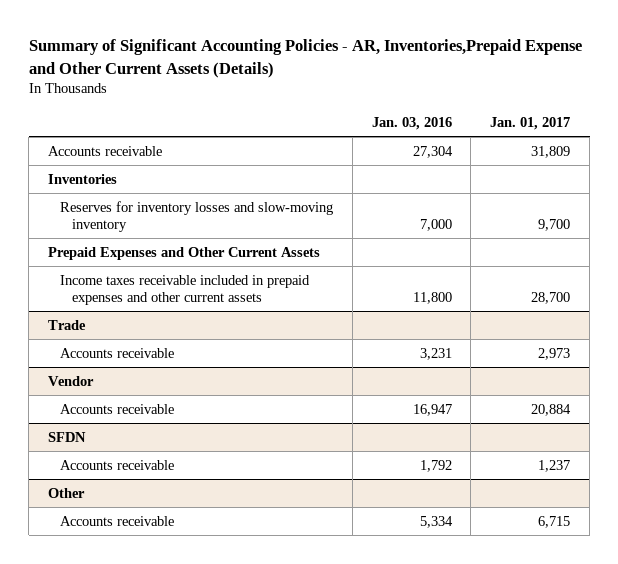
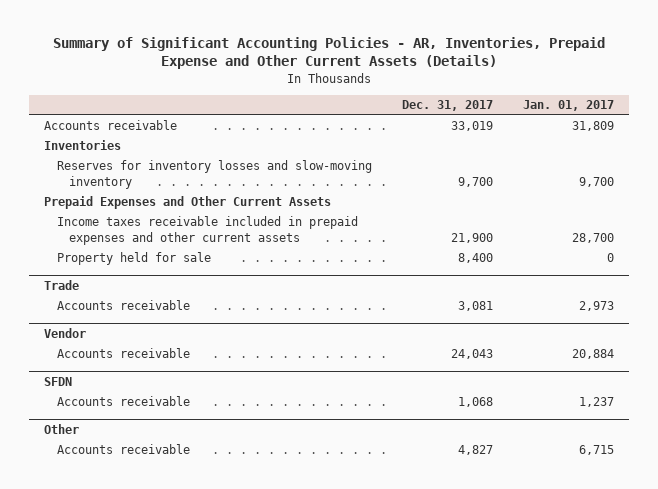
[28,39,582,78] Summary of Significant Accounting Policies - AR, Inventories,Prepaid Expense and Other Current Assets (Details) -> [52,36,605,70] Summary of Significant Accounting Policies - AR, Inventories, Prepaid Expense and Other Current Assets (Details)
[371,116,452,130] Jan. 03, 2016 -> none
none -> [401,100,493,112] Dec. 31, 2017
none -> [56,252,211,266] Property held for sale

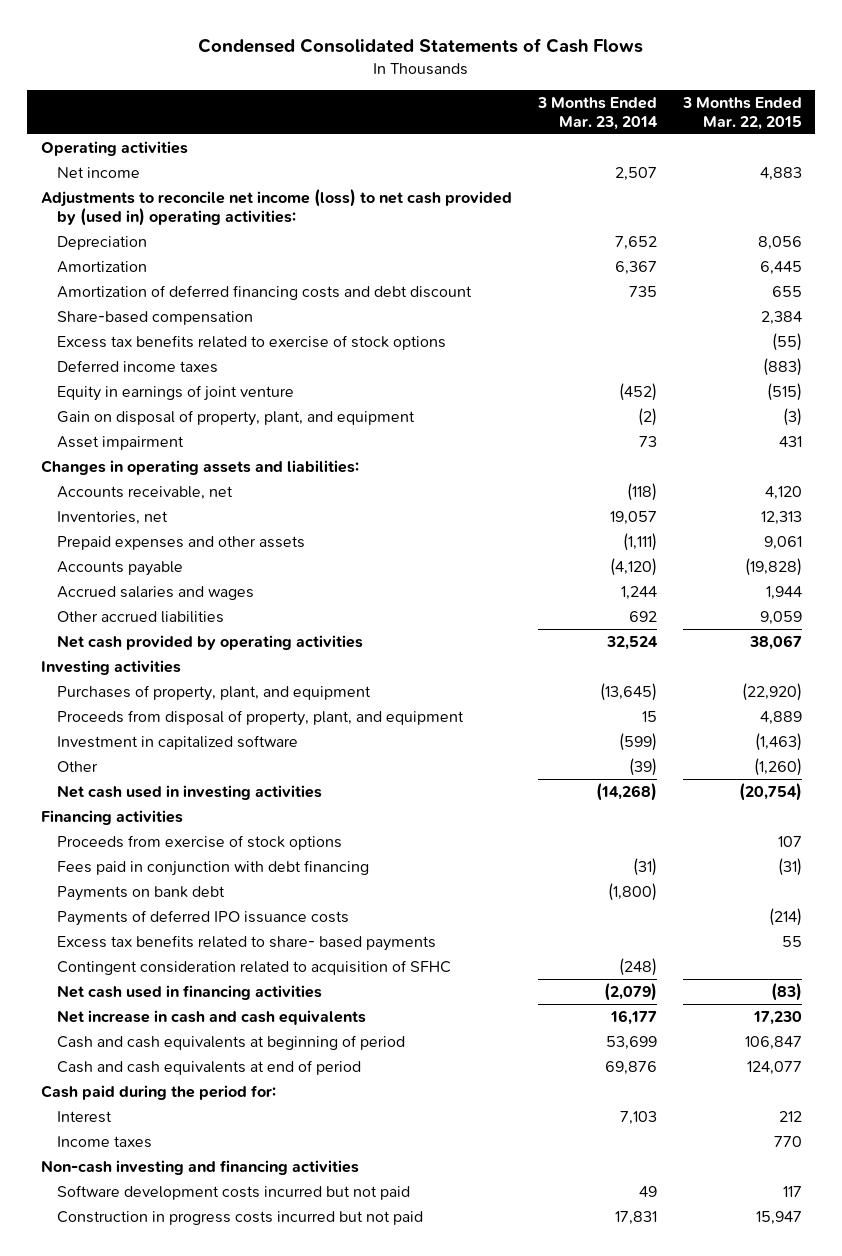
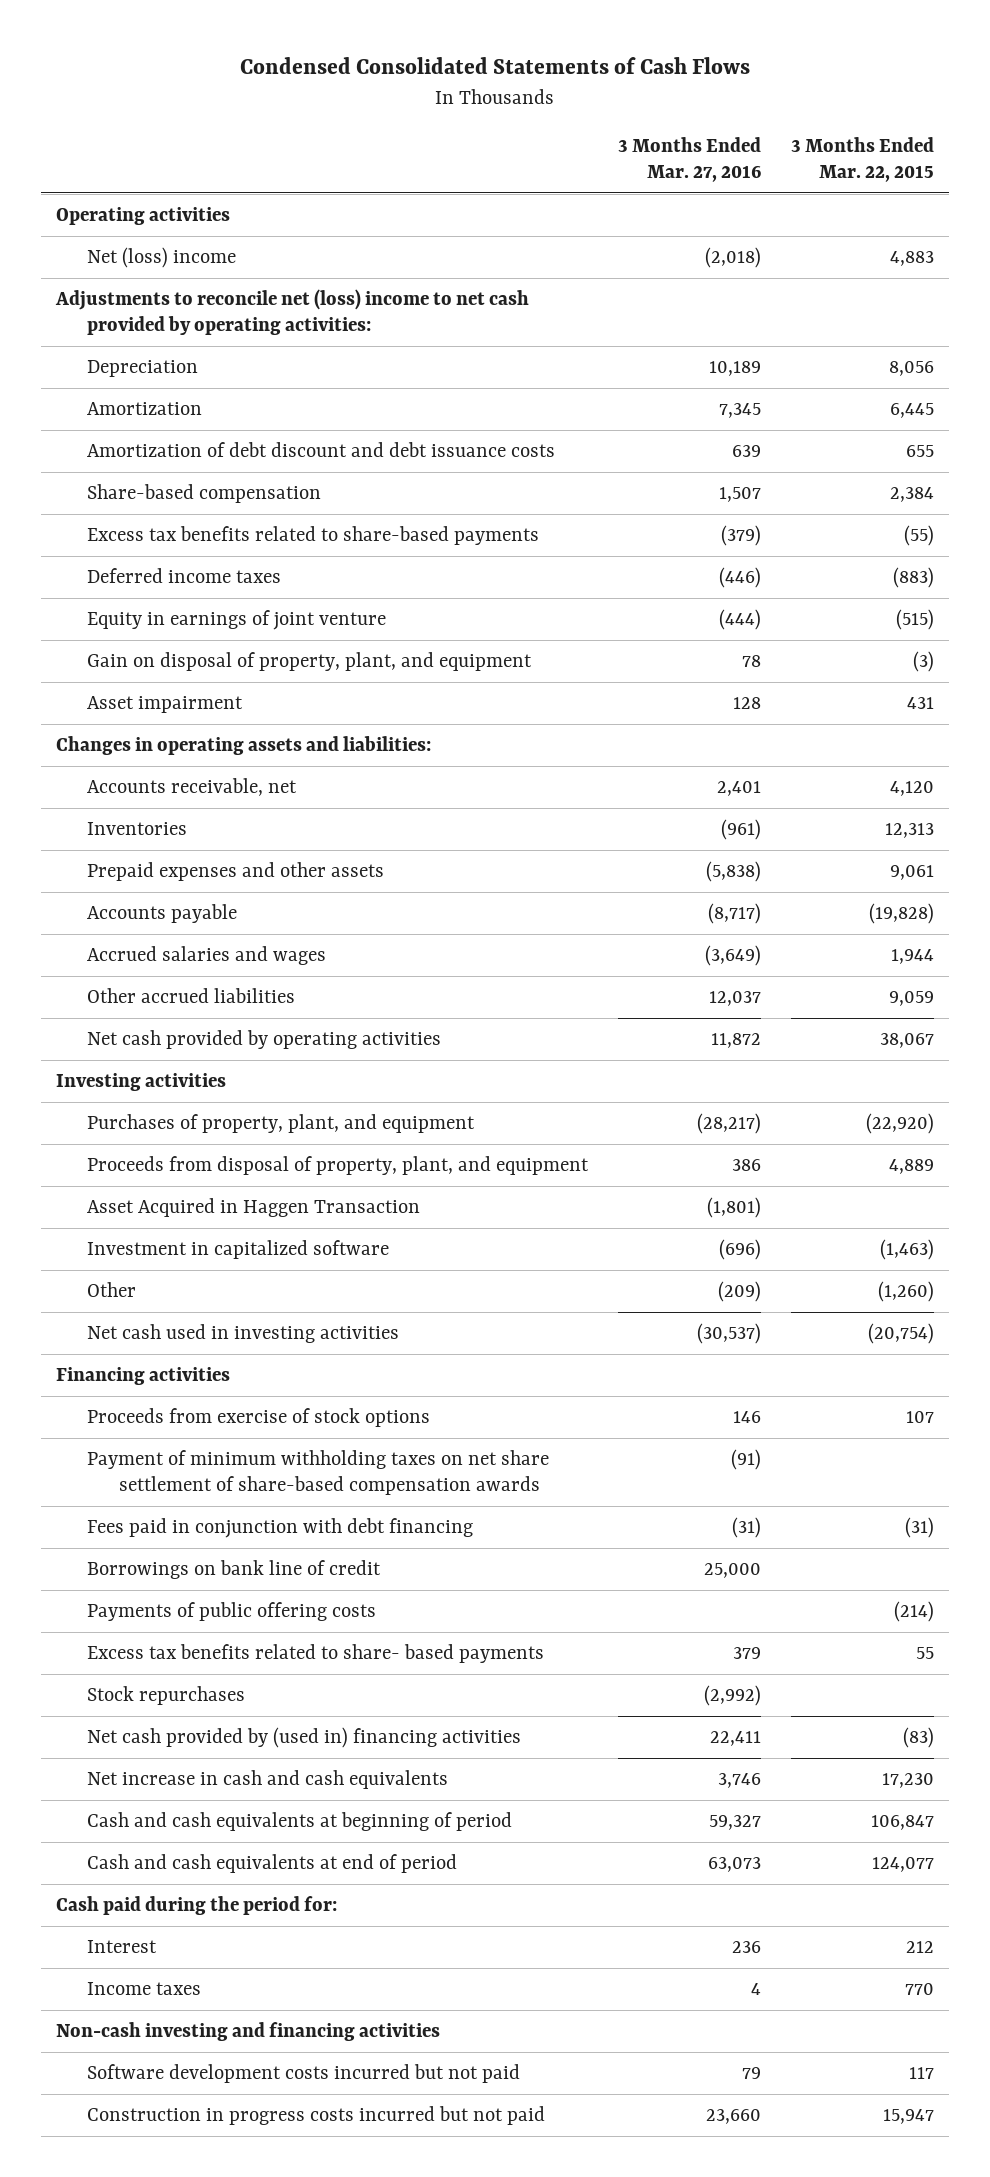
[536,97,658,130] 3 Months Ended Mar. 23, 2014 -> none
none -> [618,137,762,183] 3 Months Ended Mar. 27, 2016
[57,166,141,178] Net income -> [87,247,237,269] Net (loss) income
[40,188,512,226] Adjustments to reconcile net income (loss) to net cash provided by (used in) operating activities: -> [54,289,529,335] Adjustments to reconcile net (loss) income to net cash provided by operating activities:
[57,284,473,300] Amortization of deferred financing costs and debt discount -> [87,442,556,458] Amortization of debt discount and debt issuance costs
[57,334,447,350] Excess tax benefits related to exercise of stock options -> [87,526,540,546] Excess tax benefits related to share-based payments
[57,510,169,525] Inventories, net -> [87,822,188,836] Inventories
none -> [87,1198,421,1218] Asset Acquired in Haggen Transaction
none -> [87,1450,550,1495] Payment of minimum withholding taxes on net share settlement of share-based compensation awards
[57,885,226,901] Payments on bank debt -> none
none -> [87,1560,382,1580] Borrowings on bank line of credit
[57,909,350,926] Payments of deferred IPO issuance costs -> [87,1602,377,1622] Payments of public offering costs
[57,959,452,975] Contingent consideration related to acquisition of SFHC -> none
none -> [87,1686,246,1706] Stock repurchases
[57,984,323,1000] Net cash used in financing activities -> [87,1727,522,1749] Net cash provided by (used in) financing activities

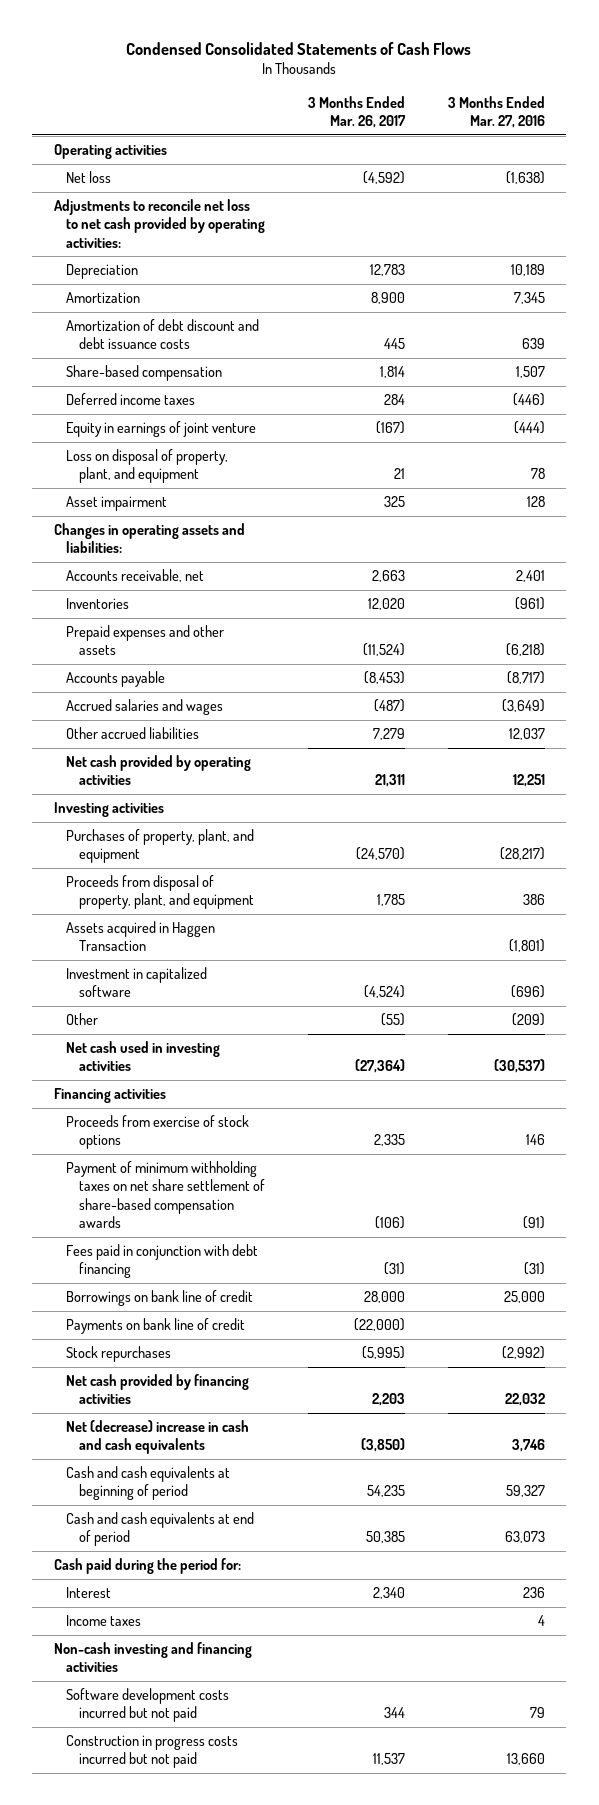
[790,137,934,183] 3 Months Ended Mar. 22, 2015 -> none
none -> [308,95,407,128] 3 Months Ended Mar. 26, 2017
[87,247,237,269] Net (loss) income -> [66,171,112,184] Net loss
[705,247,762,269] (2,018) -> [506,171,546,185] (1,638)
[54,289,529,335] Adjustments to reconcile net (loss) income to net cash provided by operating activities: -> [53,199,266,248] Adjustments to reconcile net loss to net cash provided by operating activities:
[87,526,540,546] Excess tax benefits related to share-based payments -> none
[87,652,533,672] Gain on disposal of property, plant, and equipment -> [66,449,229,484] Loss on disposal of property, plant, and equipment
[706,861,762,883] (5,838) -> [506,643,546,657] (6,218)
[711,1033,762,1049] 11,872 -> [513,774,546,788] 12,251
[87,1198,421,1218] Asset Acquired in Haggen Transaction -> [66,921,216,952] Assets acquired in Haggen Transaction
[87,1602,377,1622] Payments of public offering costs -> none
[87,1644,545,1664] Excess tax benefits related to share- based payments -> none
none -> [66,1318,246,1335] Payments on bank line of credit
[87,1727,522,1749] Net cash provided by (used in) financing activities -> [66,1374,250,1405] Net cash provided by financing activities
[710,1731,762,1747] 22,411 -> [505,1393,546,1407] 22,032
[87,1770,449,1790] Net increase in cash and cash equivalents -> [66,1420,250,1455] Net (decrease) increase in cash and cash equivalents
[706,2109,762,2125] 23,660 -> [507,1753,546,1766] 13,660

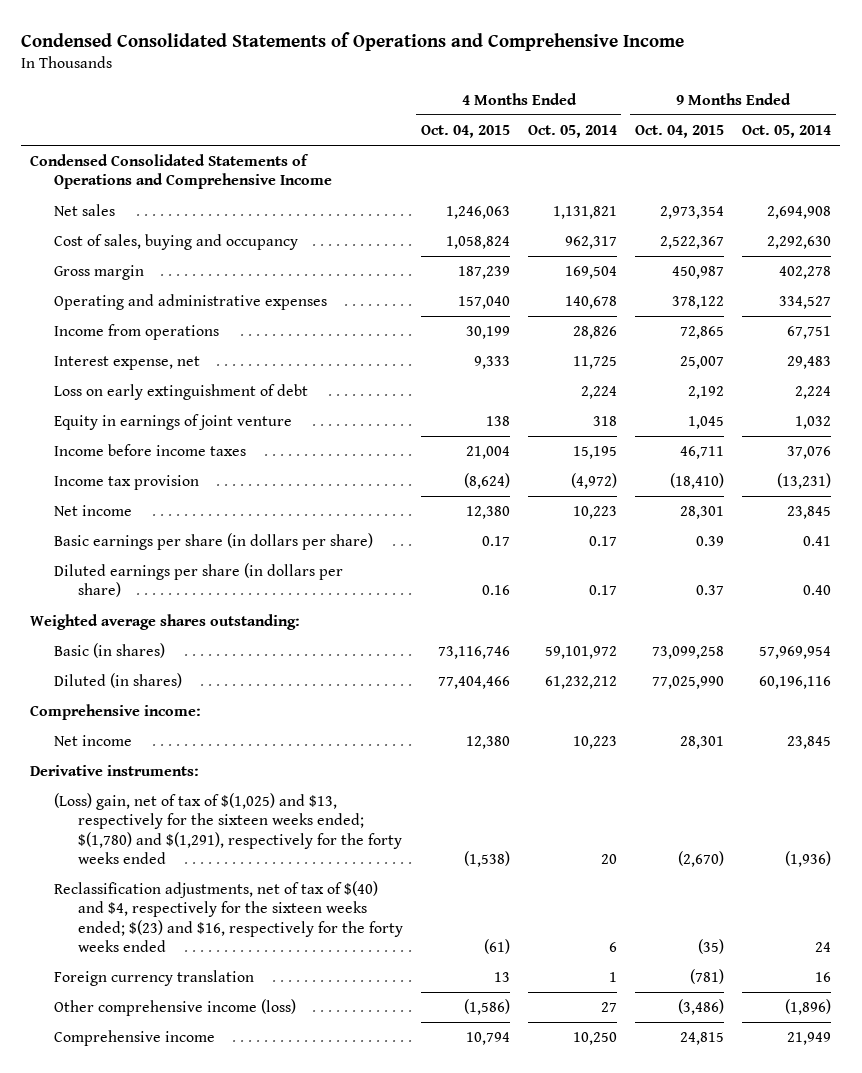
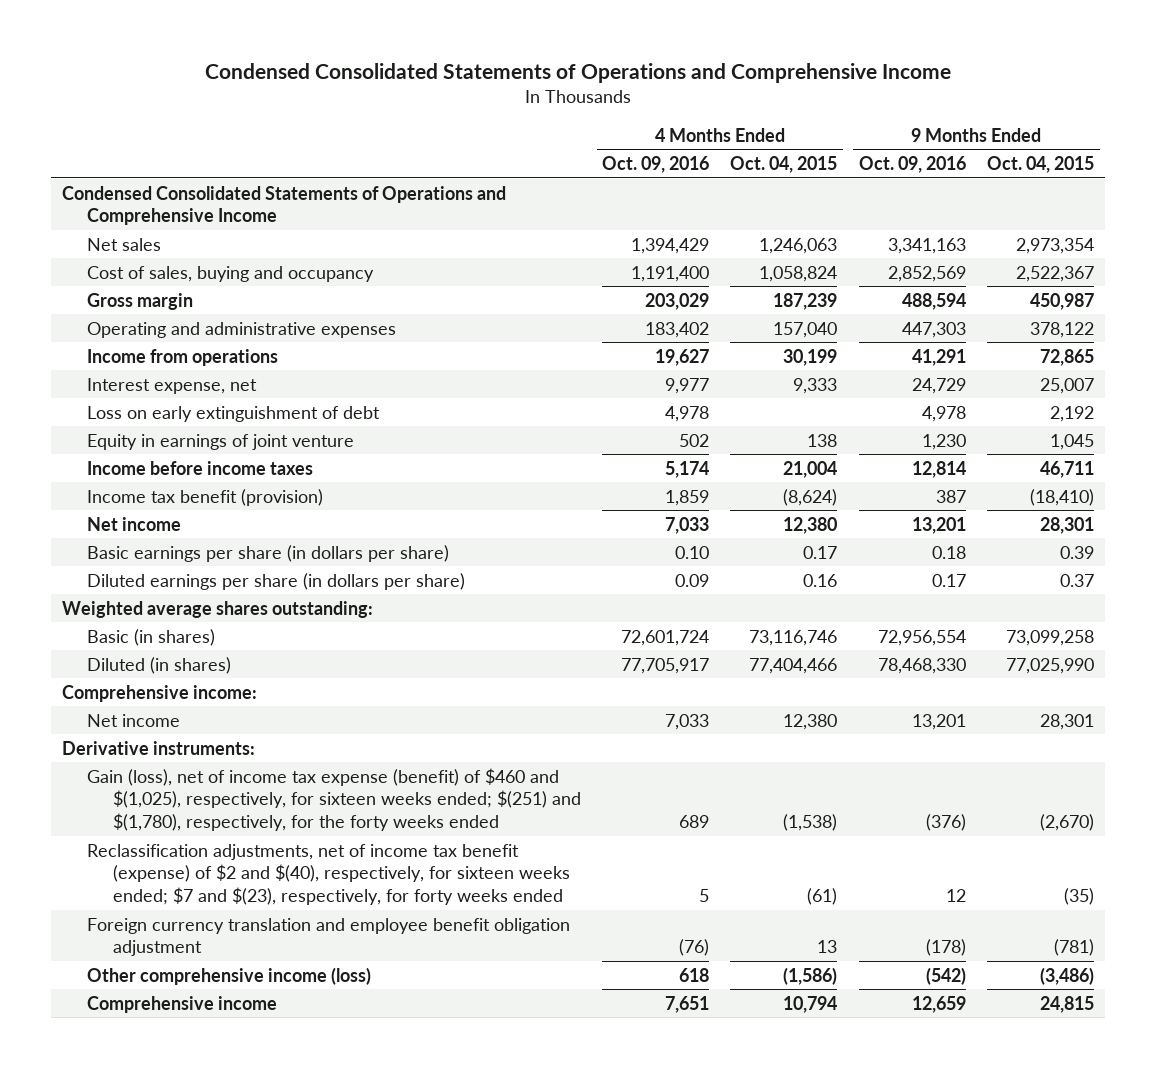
[527,125,617,139] Oct. 05, 2014 -> none
[742,125,832,139] Oct. 05, 2014 -> none
none -> [602,155,710,173] Oct. 09, 2016
none -> [858,155,966,173] Oct. 09, 2016
[54,475,200,491] Income tax provision -> [87,488,324,506] Income tax benefit (provision)
[54,793,402,864] (Loss) gain, net of tax of $(1,025) and $13, respectively for the sixteen weeks ended; $(1,780) and $(1,291), respectively for the forty weeks ended -> [87,767,581,832] Gain (loss), net of income tax expense (benefit) of $460 and $(1,025), respectively, for sixteen weeks ended; $(251) and $(1,780), respectively, for the forty weeks ended
[54,881,403,952] Reclassification adjustments, net of tax of $(40) and $4, respectively for the sixteen weeks ended; $(23) and $16, respectively for the forty weeks ended -> [87,843,570,906] Reclassification adjustments, net of income tax benefit (expense) of $2 and $(40), respectively, for sixteen weeks ended; $7 and $(23), respectively, for forty weeks ended
[54,970,255,987] Foreign currency translation -> [87,917,571,957] Foreign currency translation and employee benefit obligation adjustment

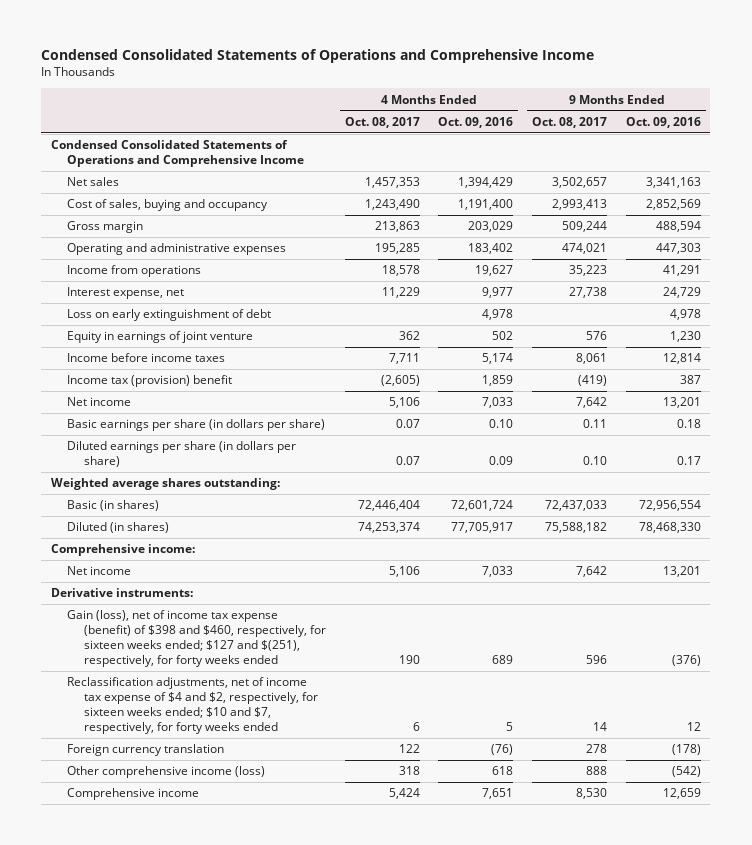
[730,155,838,173] Oct. 04, 2015 -> none
[987,155,1095,173] Oct. 04, 2015 -> none
none -> [344,116,420,128] Oct. 08, 2017
none -> [532,116,608,128] Oct. 08, 2017
[87,488,324,506] Income tax benefit (provision) -> [67,375,233,388] Income tax (provision) benefit
[87,767,581,832] Gain (loss), net of income tax expense (benefit) of $460 and $(1,025), respectively, for sixteen weeks ended; $(251) and $(1,780), respectively, for the forty weeks ended -> [67,610,326,667] Gain (loss), net of income tax expense (benefit) of $398 and $460, respectively, for sixteen weeks ended; $127 and $(251), respectively, for forty weeks ended
[87,843,570,906] Reclassification adjustments, net of income tax benefit (expense) of $2 and $(40), respectively, for sixteen weeks ended; $7 and $(23), respectively, for forty weeks ended -> [67,677,318,734] Reclassification adjustments, net of income tax expense of $4 and $2, respectively, for sixteen weeks ended; $10 and $7, respectively, for forty weeks ended
[87,917,571,957] Foreign currency translation and employee benefit obligation adjustment -> [67,744,225,757] Foreign currency translation

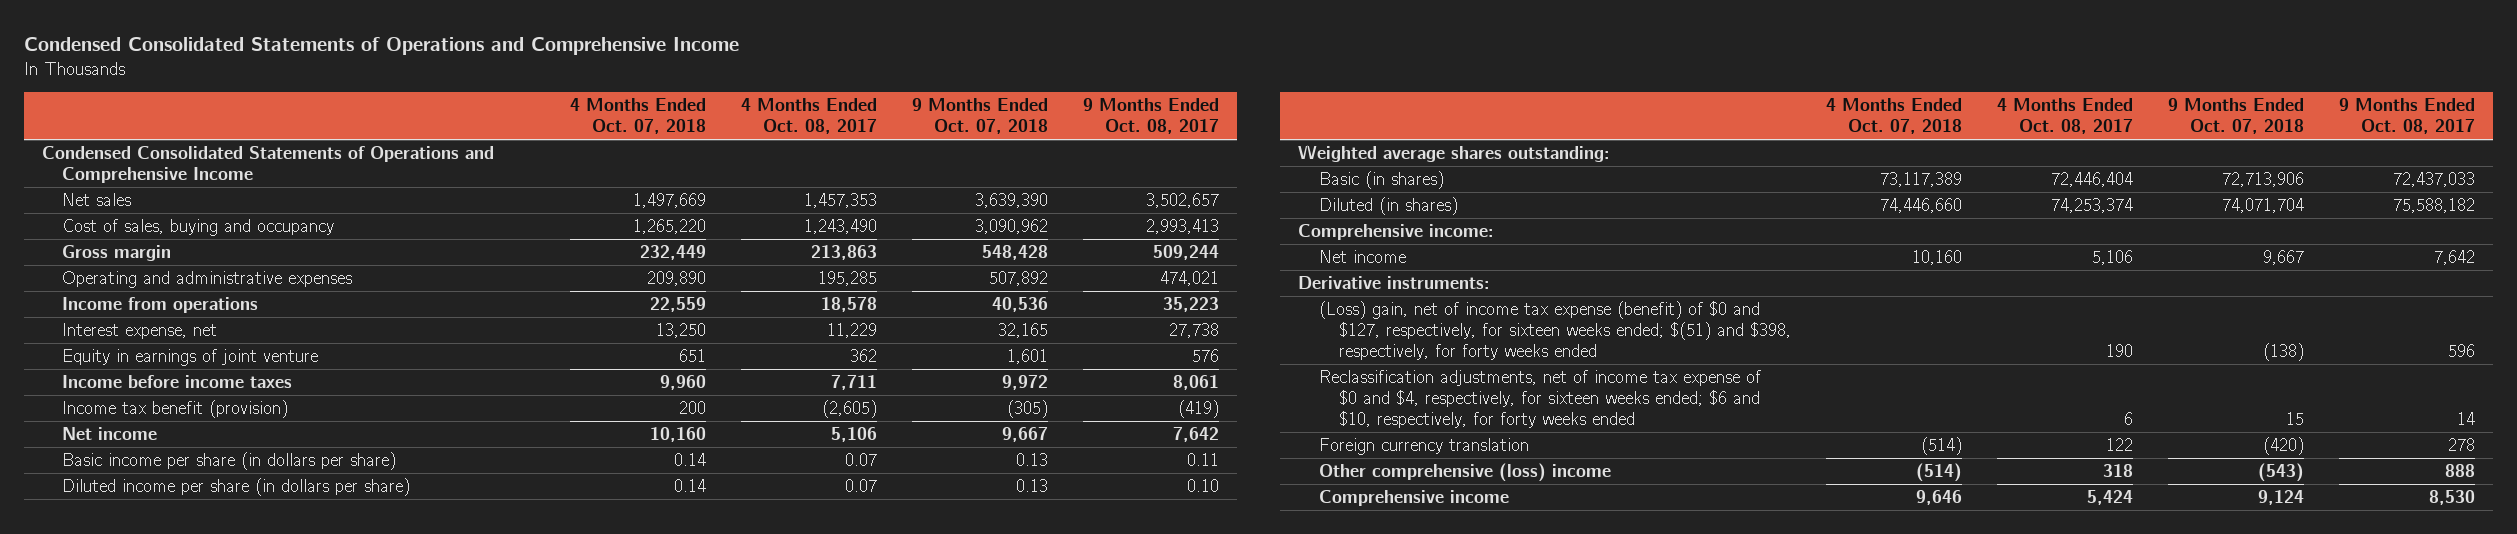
[438,116,514,128] Oct. 09, 2016 -> none
[625,116,701,128] Oct. 09, 2016 -> none
none -> [570,98,707,135] 4 Months Ended Oct. 07, 2018
none -> [912,98,1049,135] 9 Months Ended Oct. 07, 2018
[67,309,272,322] Loss on early extinguishment of debt -> none
[67,375,233,388] Income tax (provision) benefit -> [62,400,289,419] Income tax benefit (provision)
[67,419,326,432] Basic earnings per share (in dollars per share) -> [62,452,397,471] Basic income per share (in dollars per share)
[67,441,297,468] Diluted earnings per share (in dollars per share) -> [62,478,411,497] Diluted income per share (in dollars per share)
[67,610,326,667] Gain (loss), net of income tax expense (benefit) of $398 and $460, respectively, for sixteen weeks ended; $127 and $(251), respectively, for forty weeks ended -> [1318,301,1792,361] (Loss) gain, net of income tax expense (benefit) of $0 and $127, respectively, for sixteen weeks ended; $(51) and $398, respectively, for forty weeks ended
[67,677,318,734] Reclassification adjustments, net of income tax expense of $4 and $2, respectively, for sixteen weeks ended; $10 and $7, respectively, for forty weeks ended -> [1318,370,1761,429] Reclassification adjustments, net of income tax expense of $0 and $4, respectively, for sixteen weeks ended; $6 and $10, respectively, for forty weeks ended
[67,766,266,779] Other comprehensive income (loss) -> [1318,463,1611,483] Other comprehensive (loss) income

